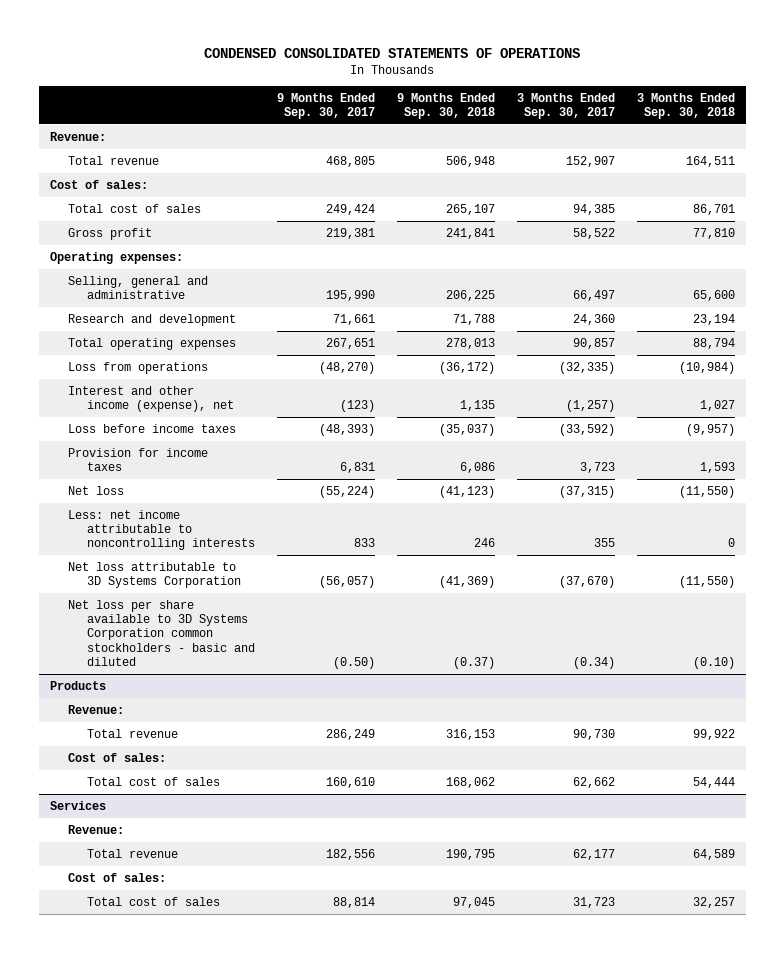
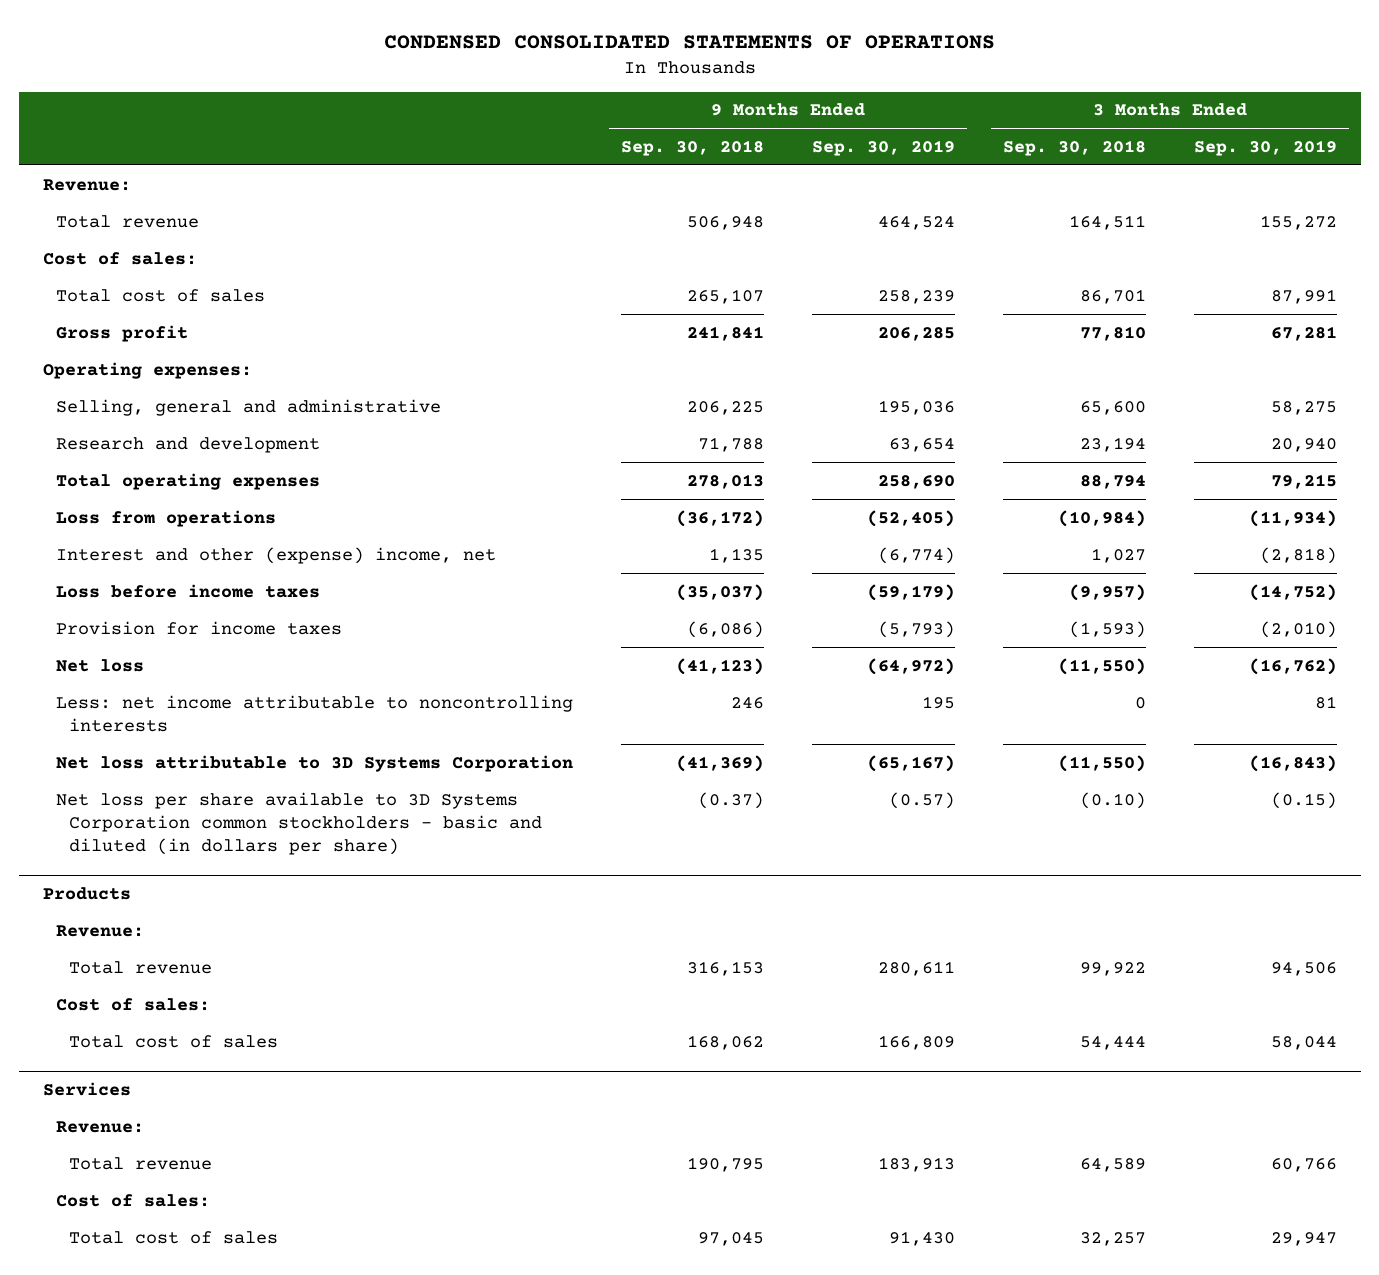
[277,92,376,120] 9 Months Ended Sep. 30, 2017 -> none
[517,92,616,120] 3 Months Ended Sep. 30, 2017 -> none
none -> [811,139,955,156] Sep. 30, 2019
none -> [1193,139,1337,156] Sep. 30, 2019
[68,385,235,413] Interest and other income (expense), net -> [56,546,497,564] Interest and other (expense) income, net
[460,462,496,474] 6,086 -> [686,620,764,638] (6,086)
[699,462,735,474] 1,593 -> [1068,620,1146,638] (1,593)
[68,599,256,666] Net loss per share available to 3D Systems Corporation common stockholders - basic and diluted -> [56,791,543,855] Net loss per share available to 3D Systems Corporation common stockholders - basic and diluted (in dollars per share)

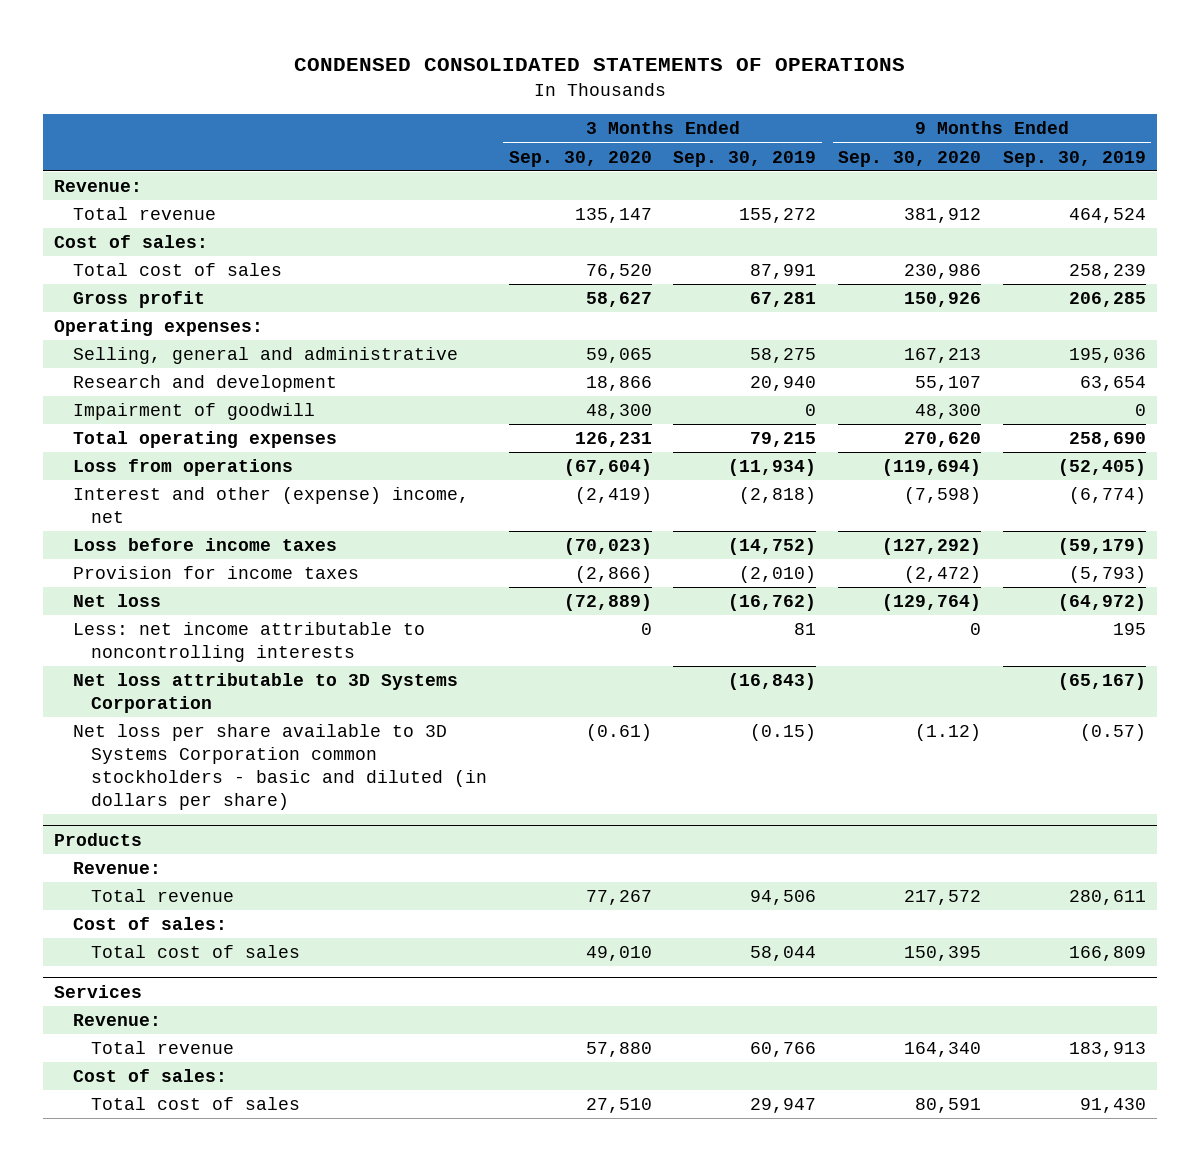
[620,139,764,156] Sep. 30, 2018 -> none
[1002,139,1146,156] Sep. 30, 2018 -> none
none -> [508,150,652,167] Sep. 30, 2020
none -> [838,150,982,167] Sep. 30, 2020
none -> [72,403,315,421] Impairment of goodwill

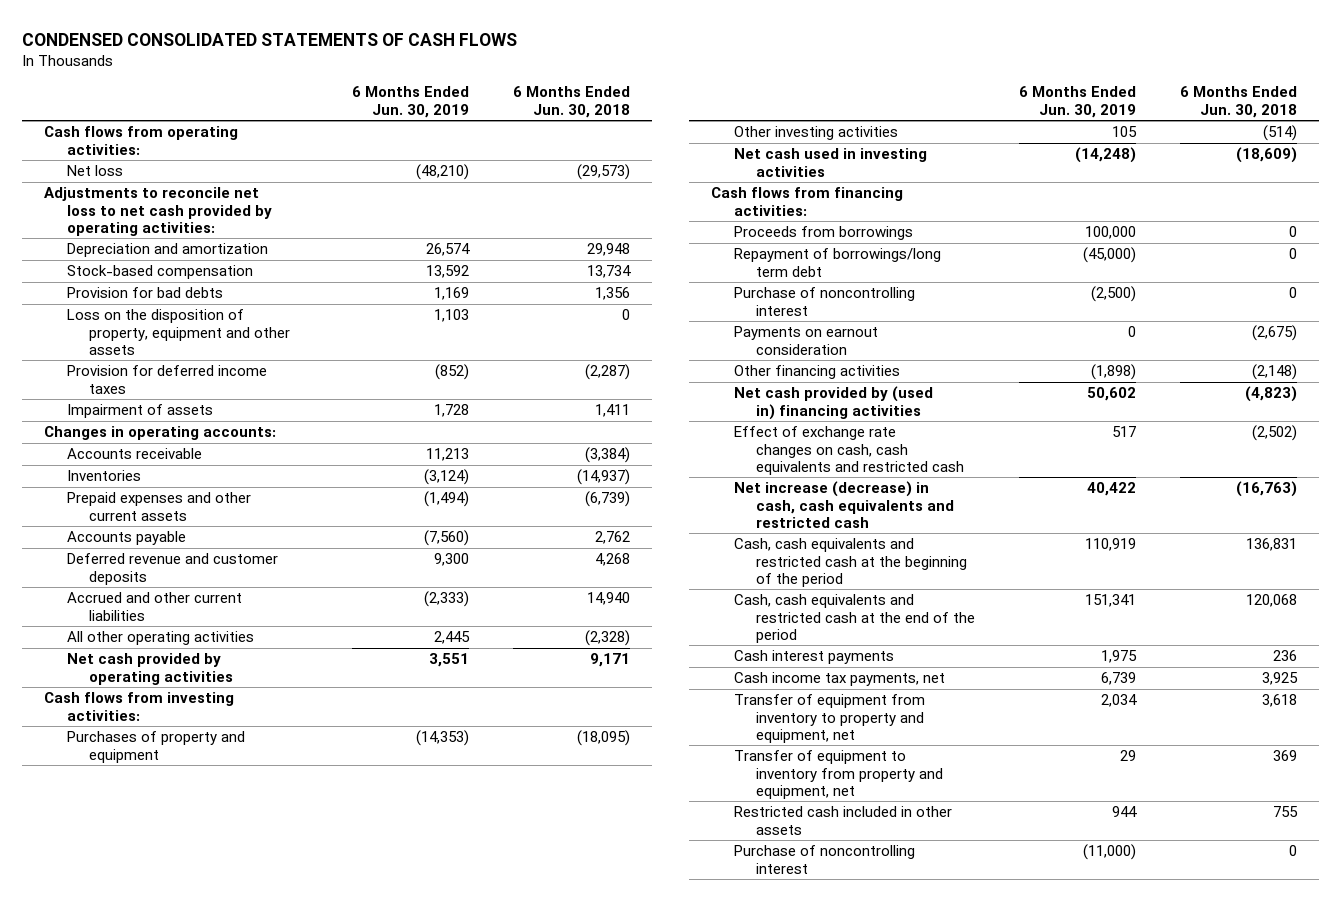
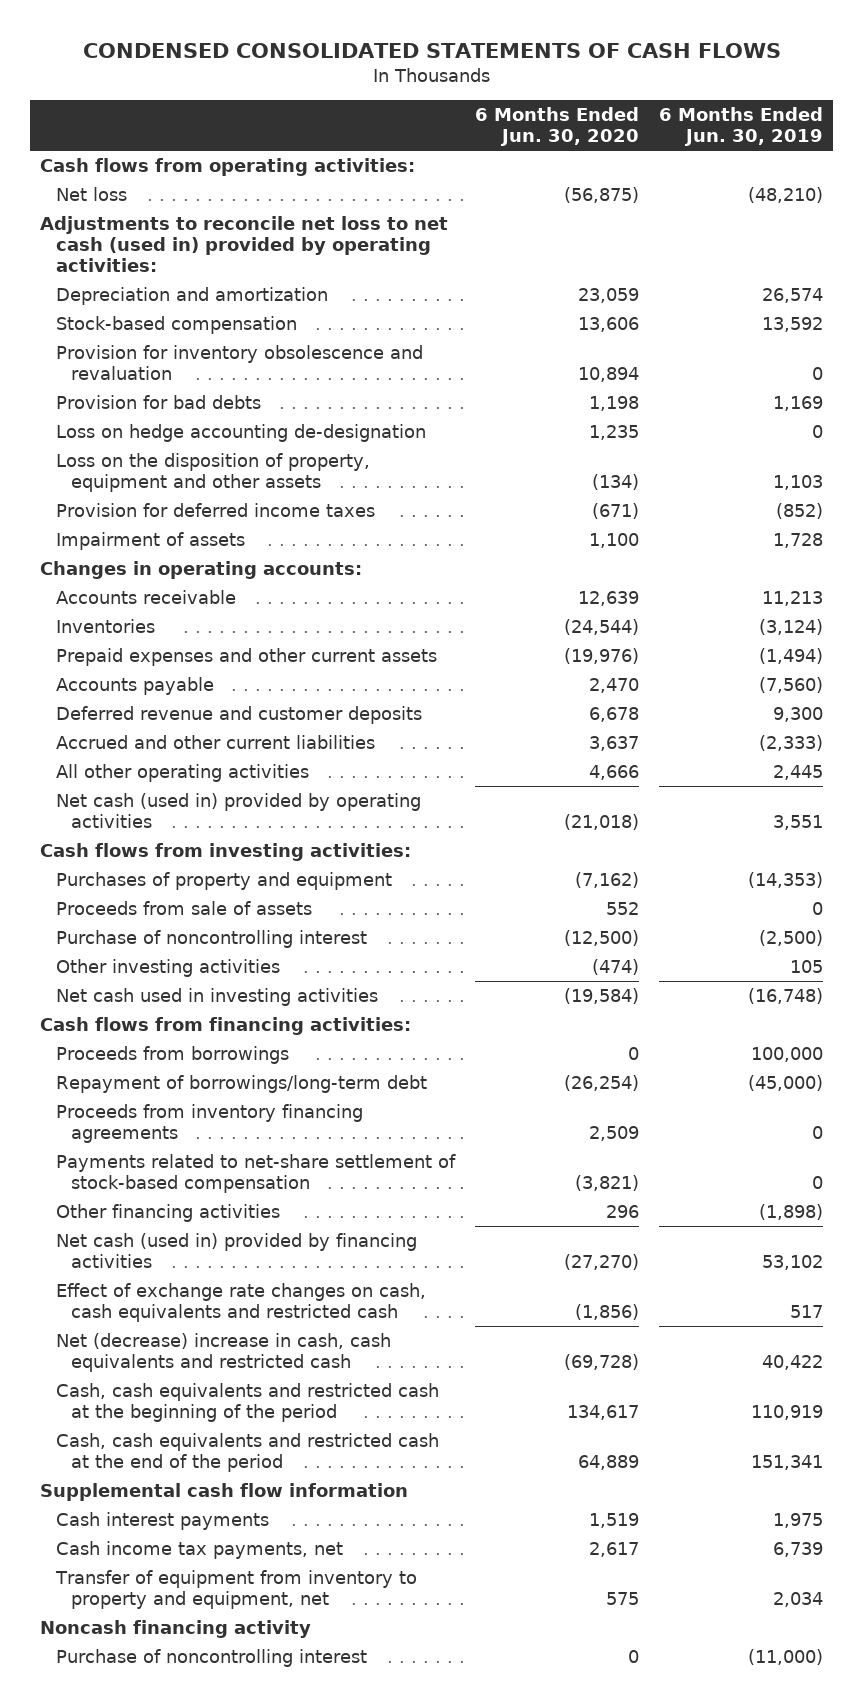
[513,86,631,118] 6 Months Ended Jun. 30, 2018 -> none
none -> [474,107,639,147] 6 Months Ended Jun. 30, 2020
[44,187,272,236] Adjustments to reconcile net loss to net cash provided by operating activities: -> [40,216,449,273] Adjustments to reconcile net loss to net cash (used in) provided by operating activities:
none -> [55,345,423,381] Provision for inventory obsolescence and revaluation
none -> [55,424,426,443] Loss on hedge accounting de-designation
[66,653,234,685] Net cash provided by operating activities -> [55,793,421,829] Net cash (used in) provided by operating activities
none -> [55,901,312,916] Proceeds from sale of assets
[733,287,915,316] Purchase of noncontrolling interest -> [55,930,367,949] Purchase of noncontrolling interest
[1075,147,1137,164] (14,248) -> [747,988,823,1005] (16,748)
[733,326,878,355] Payments on earnout consideration -> none
[733,248,941,277] Repayment of borrowings/long term debt -> [55,1075,427,1094] Repayment of borrowings/long-term debt
none -> [55,1104,363,1144] Proceeds from inventory financing agreements
none -> [55,1154,456,1194] Payments related to net-share settlement of stock-based compensation
[733,386,933,420] Net cash provided by (used in) financing activities -> [55,1233,417,1269] Net cash (used in) provided by financing activities
[1087,387,1137,402] 50,602 -> [761,1255,823,1271] 53,102
[733,481,955,528] Net increase (decrease) in cash, cash equivalents and restricted cash -> [55,1333,391,1373] Net (decrease) increase in cash, cash equivalents and restricted cash
none -> [40,1483,409,1502] Supplemental cash flow information
[733,750,944,799] Transfer of equipment to inventory from property and equipment, net -> none
[733,806,952,835] Restricted cash included in other assets -> none
none -> [40,1620,312,1639] Noncash financing activity

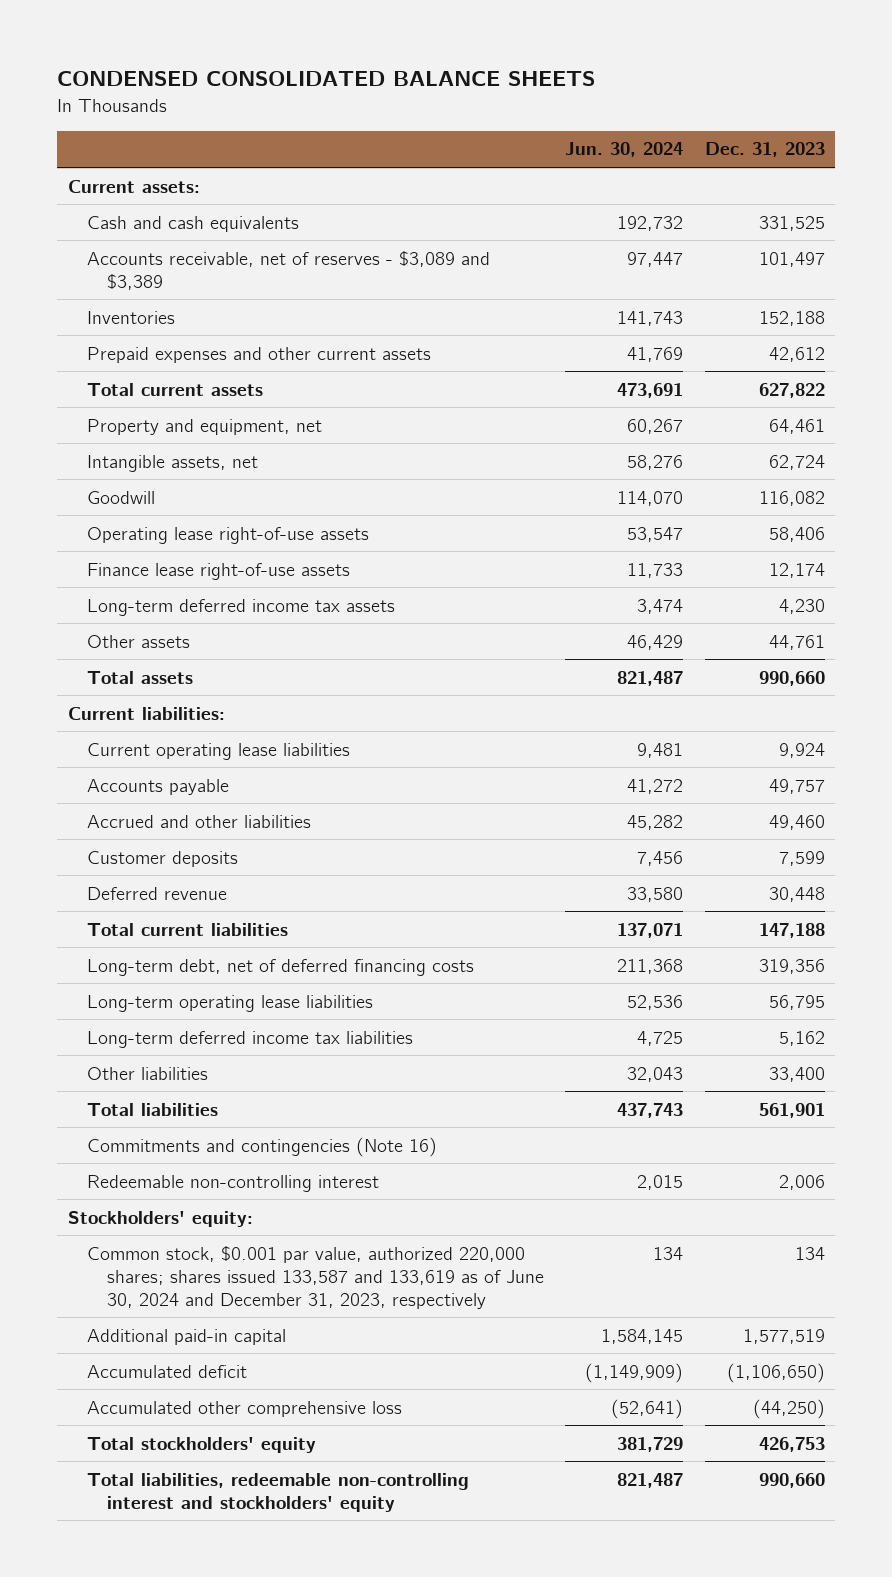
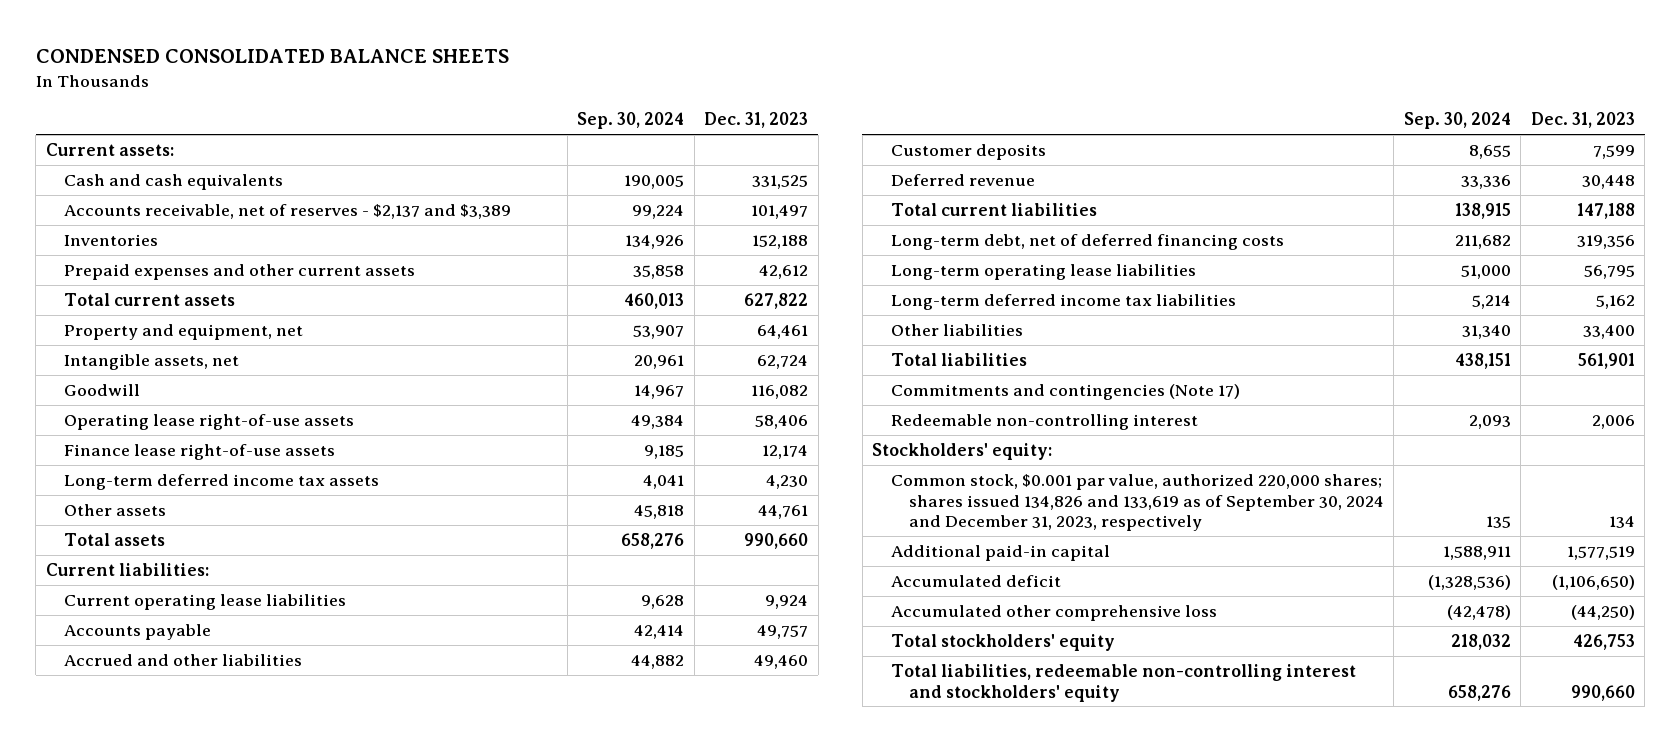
[565,142,684,158] Jun. 30, 2024 -> none
none -> [577,112,685,130] Sep. 30, 2024
[87,250,491,290] Accounts receivable, net of reserves - $3,089 and $3,389 -> [64,203,512,219] Accounts receivable, net of reserves - $2,137 and $3,389
[87,1136,438,1157] Commitments and contingencies (Note 16) -> [890,383,1240,400] Commitments and contingencies (Note 17)
[87,1245,544,1309] Common stock, $0.001 par value, authorized 220,000 shares; shares issued 133,587 and 133,619 as of June 30, 2024 and December 31, 2023, respectively -> [890,473,1384,532] Common stock, $0.001 par value, authorized 220,000 shares; shares issued 134,826 and 133,619 as of September 30, 2024 and December 31, 2023, respectively

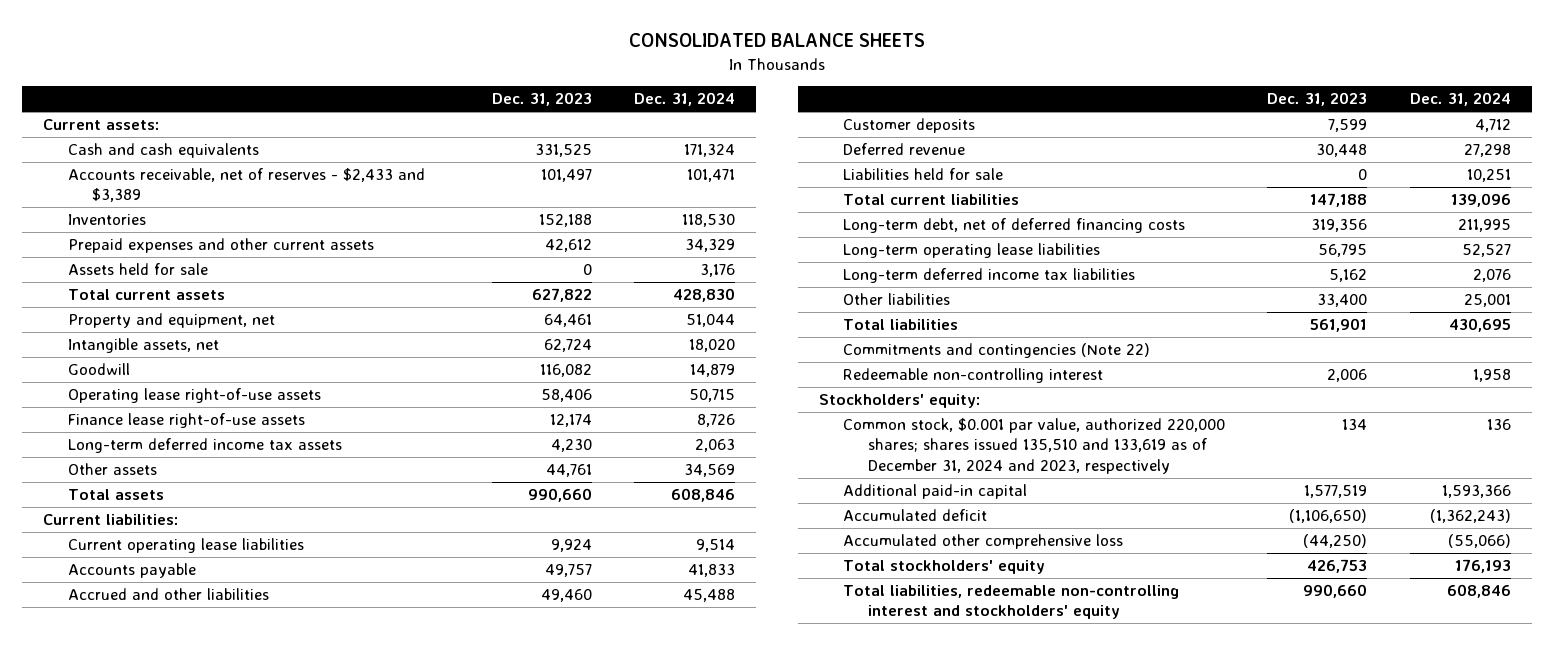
[35,49,509,64] CONDENSED CONSOLIDATED BALANCE SHEETS -> [628,33,925,48] CONSOLIDATED BALANCE SHEETS
[577,112,685,130] Sep. 30, 2024 -> none
none -> [634,92,736,107] Dec. 31, 2024
[64,203,512,219] Accounts receivable, net of reserves - $2,137 and $3,389 -> [67,168,425,203] Accounts receivable, net of reserves - $2,433 and $3,389
none -> [67,263,208,276] Assets held for sale
none -> [843,168,1004,181] Liabilities held for sale
[890,383,1240,400] Commitments and contingencies (Note 17) -> [843,343,1151,359] Commitments and contingencies (Note 22)
[890,473,1384,532] Common stock, $0.001 par value, authorized 220,000 shares; shares issued 134,826 and 133,619 as of September 30, 2024 and December 31, 2023, respectively -> [843,418,1226,474] Common stock, $0.001 par value, authorized 220,000 shares; shares issued 135,510 and 133,619 as of December 31, 2024 and 2023, respectively

